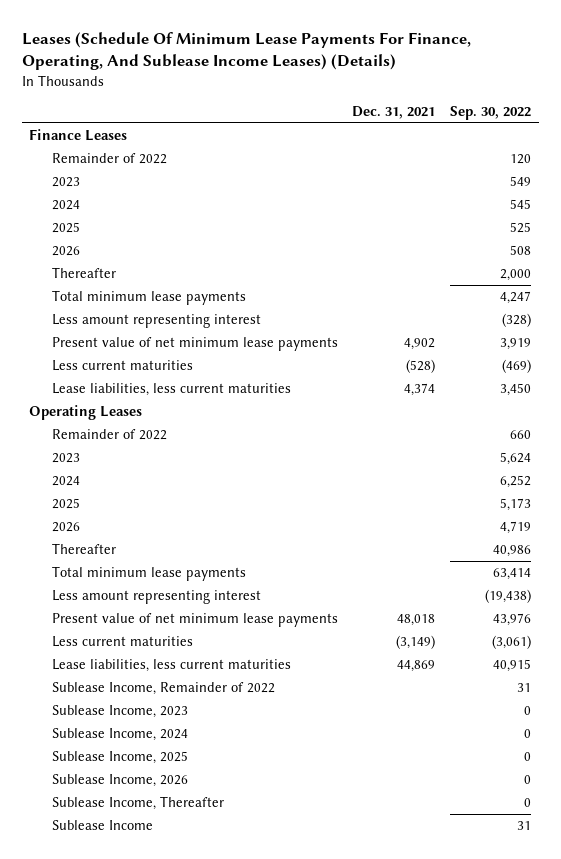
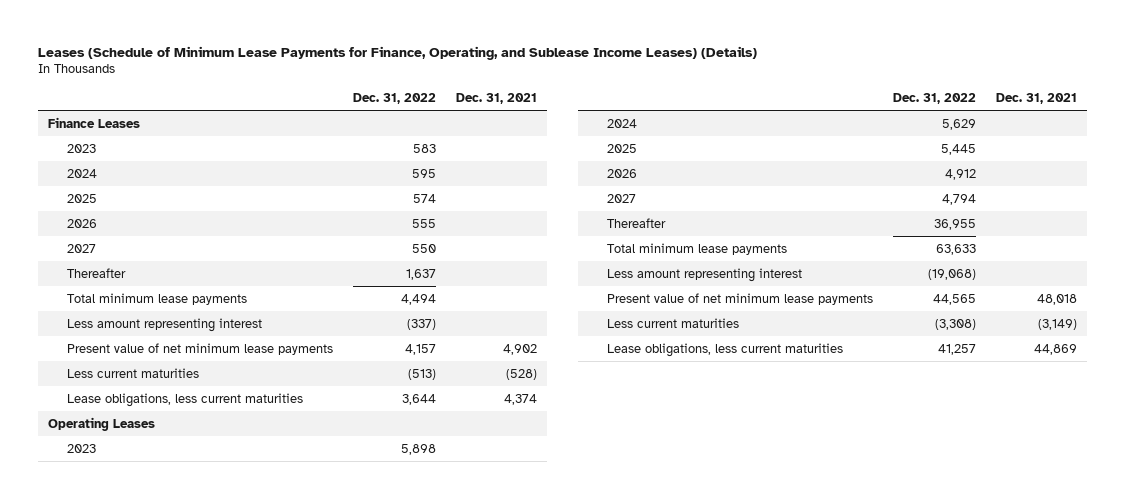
[21,32,471,71] Leases (Schedule Of Minimum Lease Payments For Finance, Operating, And Sublease Income Leases) (Details) -> [37,45,757,60] Leases (Schedule of Minimum Lease Payments for Finance, Operating, and Sublease Income Leases) (Details)
[450,106,532,121] Sep. 30, 2022 -> none
none -> [352,93,436,105] Dec. 31, 2022
[51,153,167,165] Remainder of 2022 -> none
none -> [66,243,96,253] 2027
[51,383,291,397] Lease liabilities, less current maturities -> [66,392,303,407] Lease obligations, less current maturities
[51,429,167,441] Remainder of 2022 -> none
none -> [606,193,636,203] 2027
[51,682,275,696] Sublease Income, Remainder of 2022 -> none
[51,705,188,719] Sublease Income, 2023 -> none
[51,728,188,742] Sublease Income, 2024 -> none
[51,751,188,765] Sublease Income, 2025 -> none
[51,774,188,788] Sublease Income, 2026 -> none
[51,796,224,811] Sublease Income, Thereafter -> none
[51,820,153,831] Sublease Income -> none
[51,659,291,673] Lease liabilities, less current maturities -> [606,342,843,357] Lease obligations, less current maturities

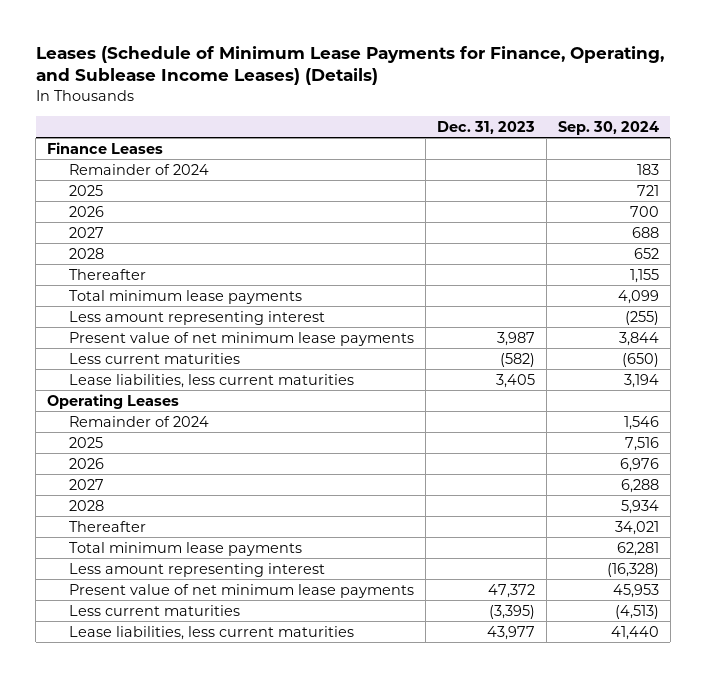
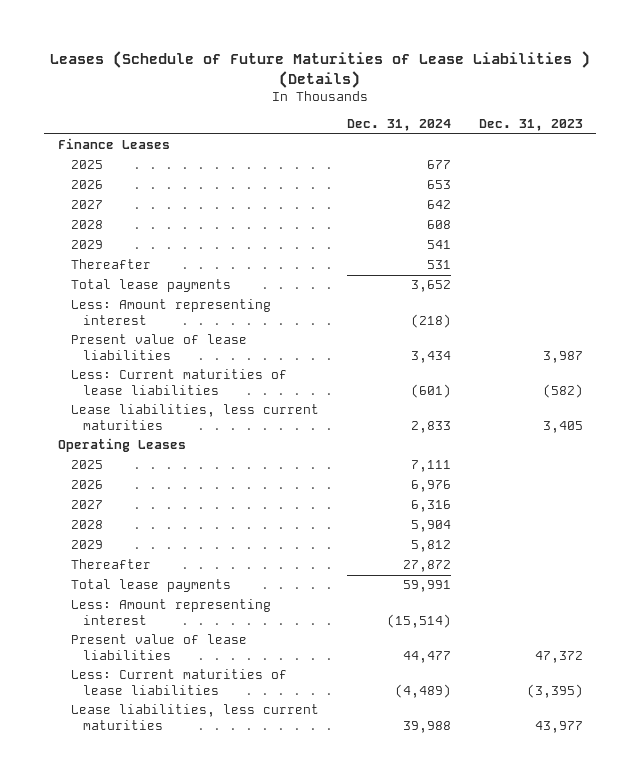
[35,45,664,86] Leases (Schedule of Minimum Lease Payments for Finance, Operating, and Sublease Income Leases) (Details) -> [50,51,591,88] Leases (Schedule of Future Maturities of Lease Liabilities ) (Details)
[557,120,659,135] Sep. 30, 2024 -> none
none -> [346,119,451,132] Dec. 31, 2024
[68,163,209,175] Remainder of 2024 -> none
none -> [70,240,103,250] 2029
[68,289,302,304] Total minimum lease payments -> [70,279,231,293] Total lease payments
[68,310,325,325] Less amount representing interest -> [70,299,271,325] Less: Amount representing interest
[68,331,414,346] Present value of net minimum lease payments -> [70,334,247,360] Present value of lease liabilities
[68,352,240,364] Less current maturities -> [70,369,287,395] Less: Current maturities of lease liabilities
[68,415,209,427] Remainder of 2024 -> none
none -> [70,540,103,550] 2029
[68,541,302,556] Total minimum lease payments -> [70,579,231,593] Total lease payments
[68,562,325,577] Less amount representing interest -> [70,599,271,625] Less: Amount representing interest
[68,583,414,598] Present value of net minimum lease payments -> [70,634,247,660] Present value of lease liabilities
[68,604,240,616] Less current maturities -> [70,669,287,695] Less: Current maturities of lease liabilities

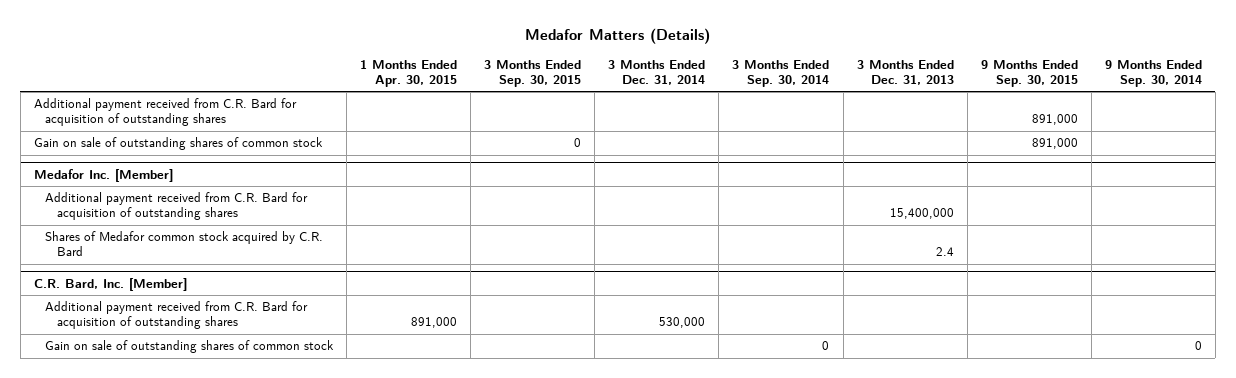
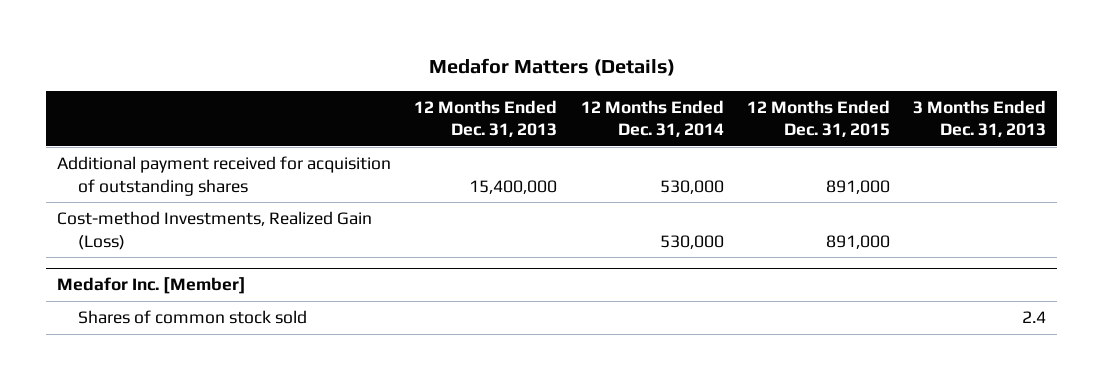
[360,59,458,87] 1 Months Ended Apr. 30, 2015 -> none
[484,59,582,87] 3 Months Ended Sep. 30, 2015 -> none
[608,59,706,85] 3 Months Ended Dec. 31, 2014 -> none
[732,59,830,87] 3 Months Ended Sep. 30, 2014 -> none
[980,59,1078,87] 9 Months Ended Sep. 30, 2015 -> none
[1104,59,1202,87] 9 Months Ended Sep. 30, 2014 -> none
none -> [414,99,558,138] 12 Months Ended Dec. 31, 2013
none -> [580,99,724,138] 12 Months Ended Dec. 31, 2014
none -> [746,99,890,138] 12 Months Ended Dec. 31, 2015
[34,98,298,127] Additional payment received from C.R. Bard for acquisition of outstanding shares -> [57,156,392,196] Additional payment received for acquisition of outstanding shares
[34,137,324,151] Gain on sale of outstanding shares of common stock -> [57,211,373,250] Cost-method Investments, Realized Gain (Loss)
[45,192,309,221] Additional payment received from C.R. Bard for acquisition of outstanding shares -> none
[34,277,188,291] C.R. Bard, Inc. [Member] -> none
[45,301,309,330] Additional payment received from C.R. Bard for acquisition of outstanding shares -> none
[45,340,335,354] Gain on sale of outstanding shares of common stock -> none
[45,231,324,257] Shares of Medafor common stock acquired by C.R. Bard -> [77,310,307,325] Shares of common stock sold

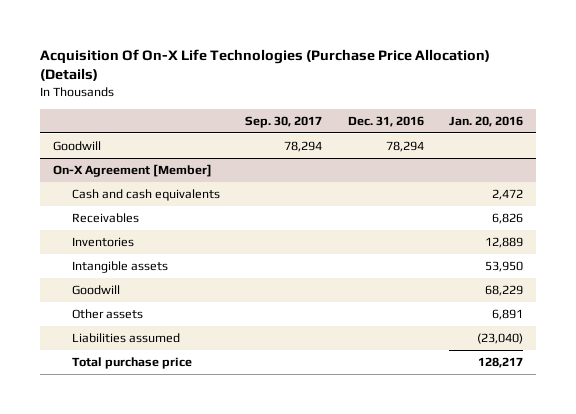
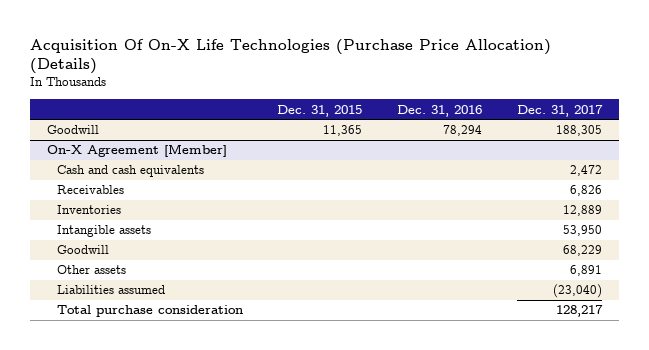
[245,115,323,128] Sep. 30, 2017 -> none
[449,115,524,127] Jan. 20, 2016 -> none
none -> [277,104,363,117] Dec. 31, 2015
none -> [517,104,604,117] Dec. 31, 2017
[72,357,193,370] Total purchase price -> [56,305,243,318] Total purchase consideration

